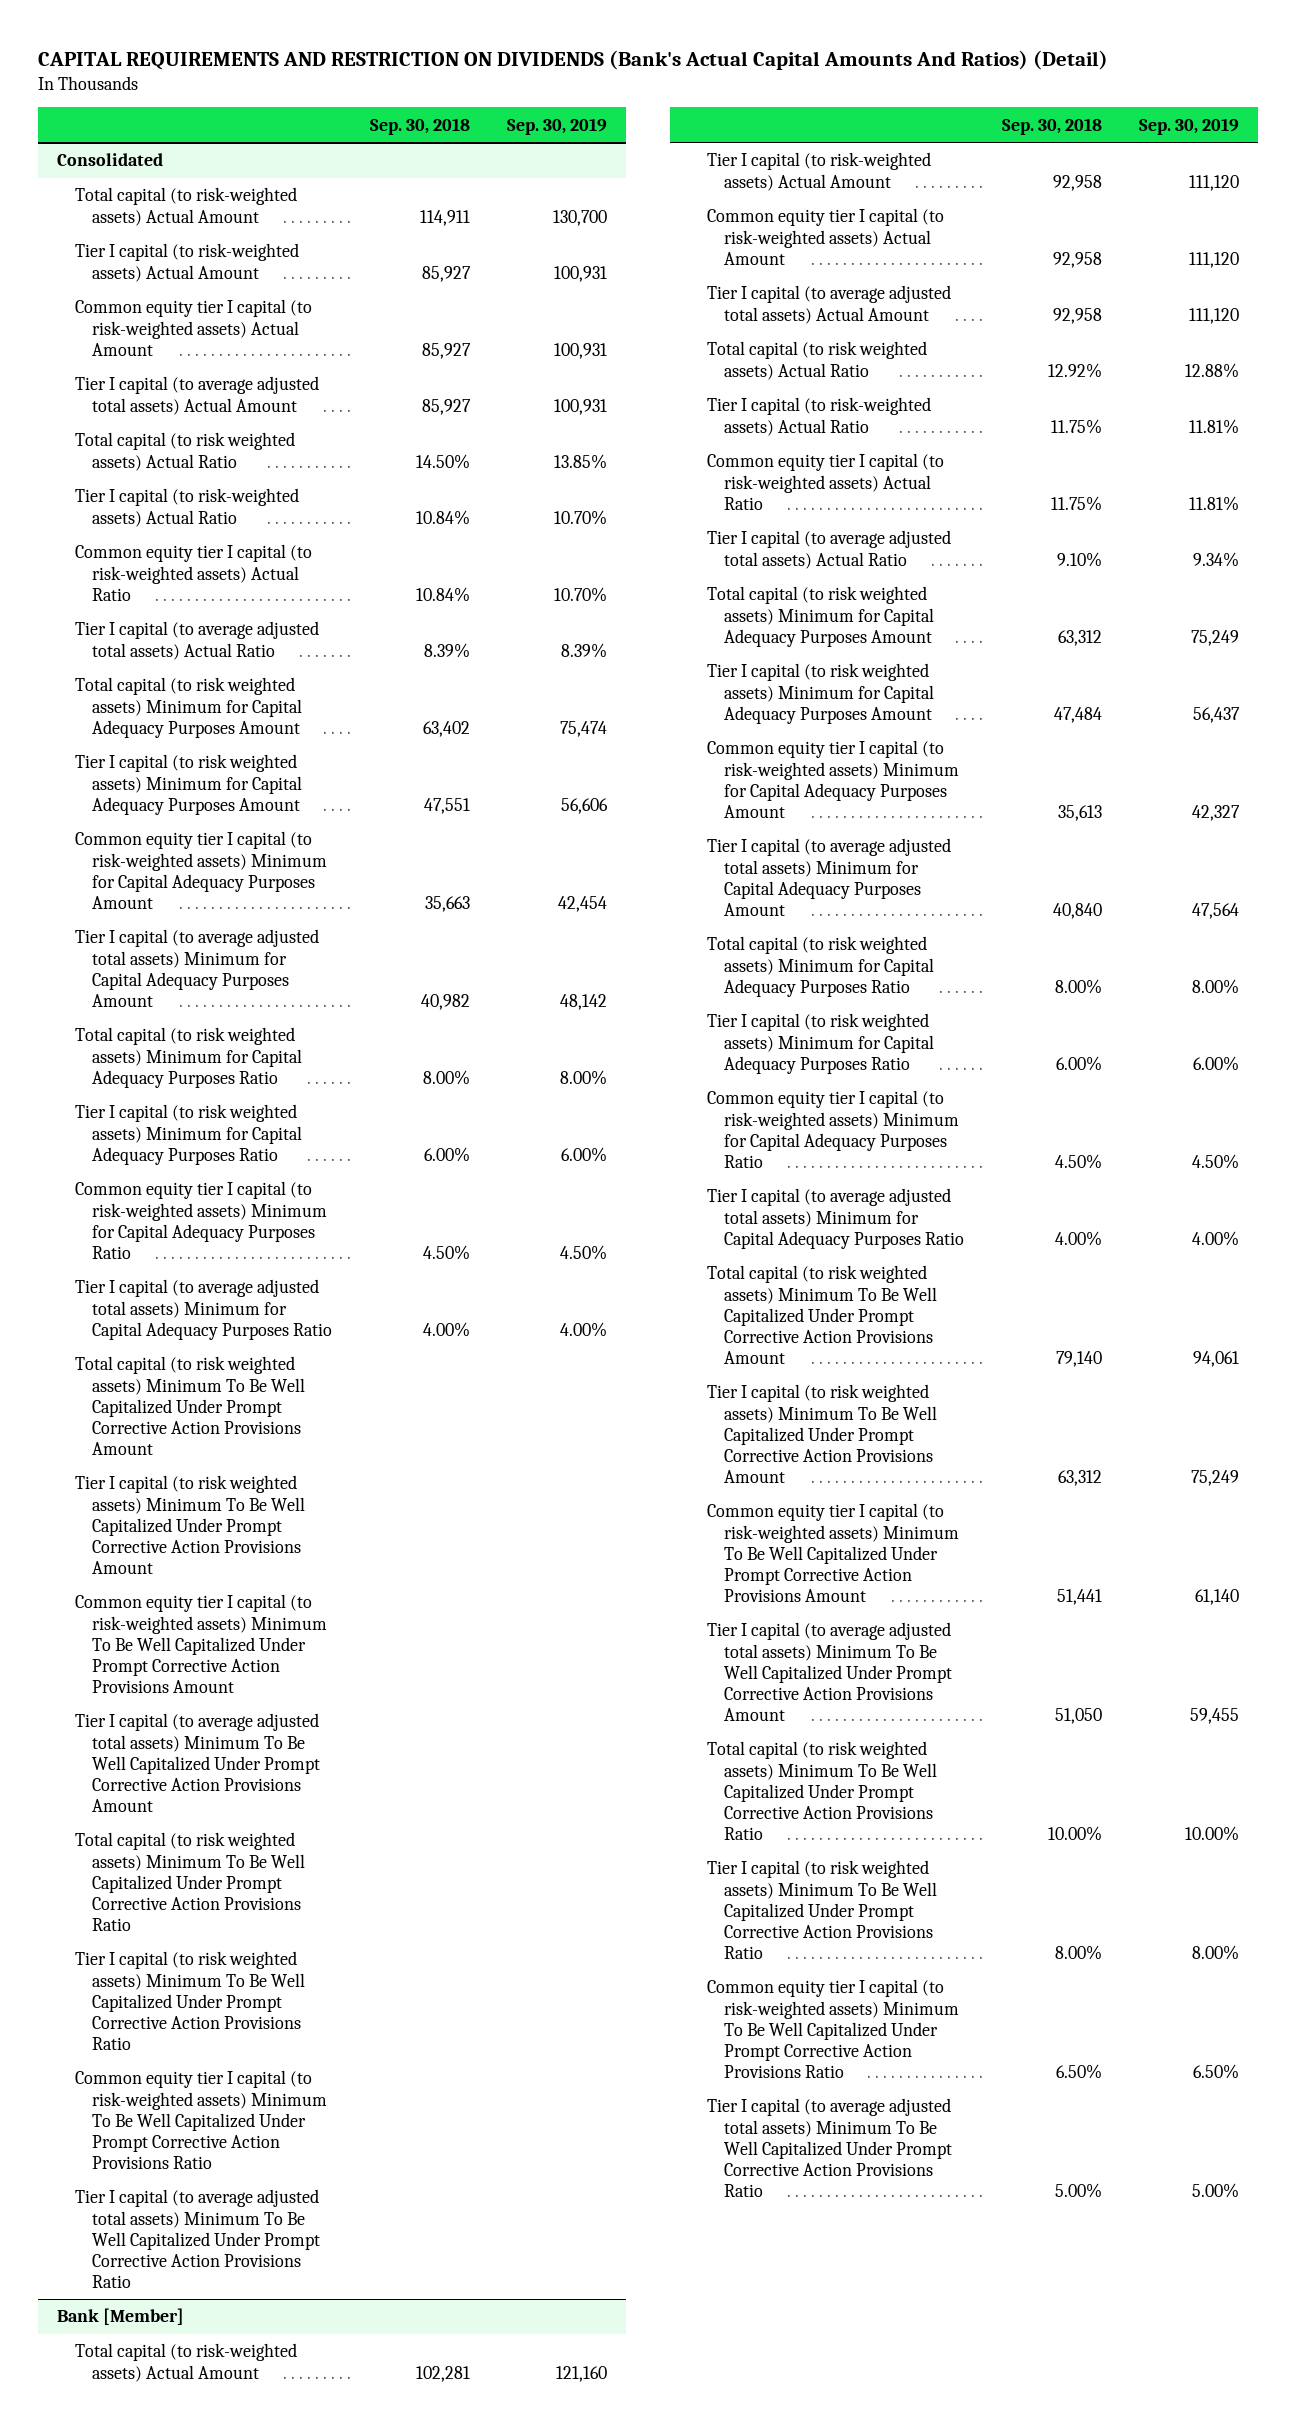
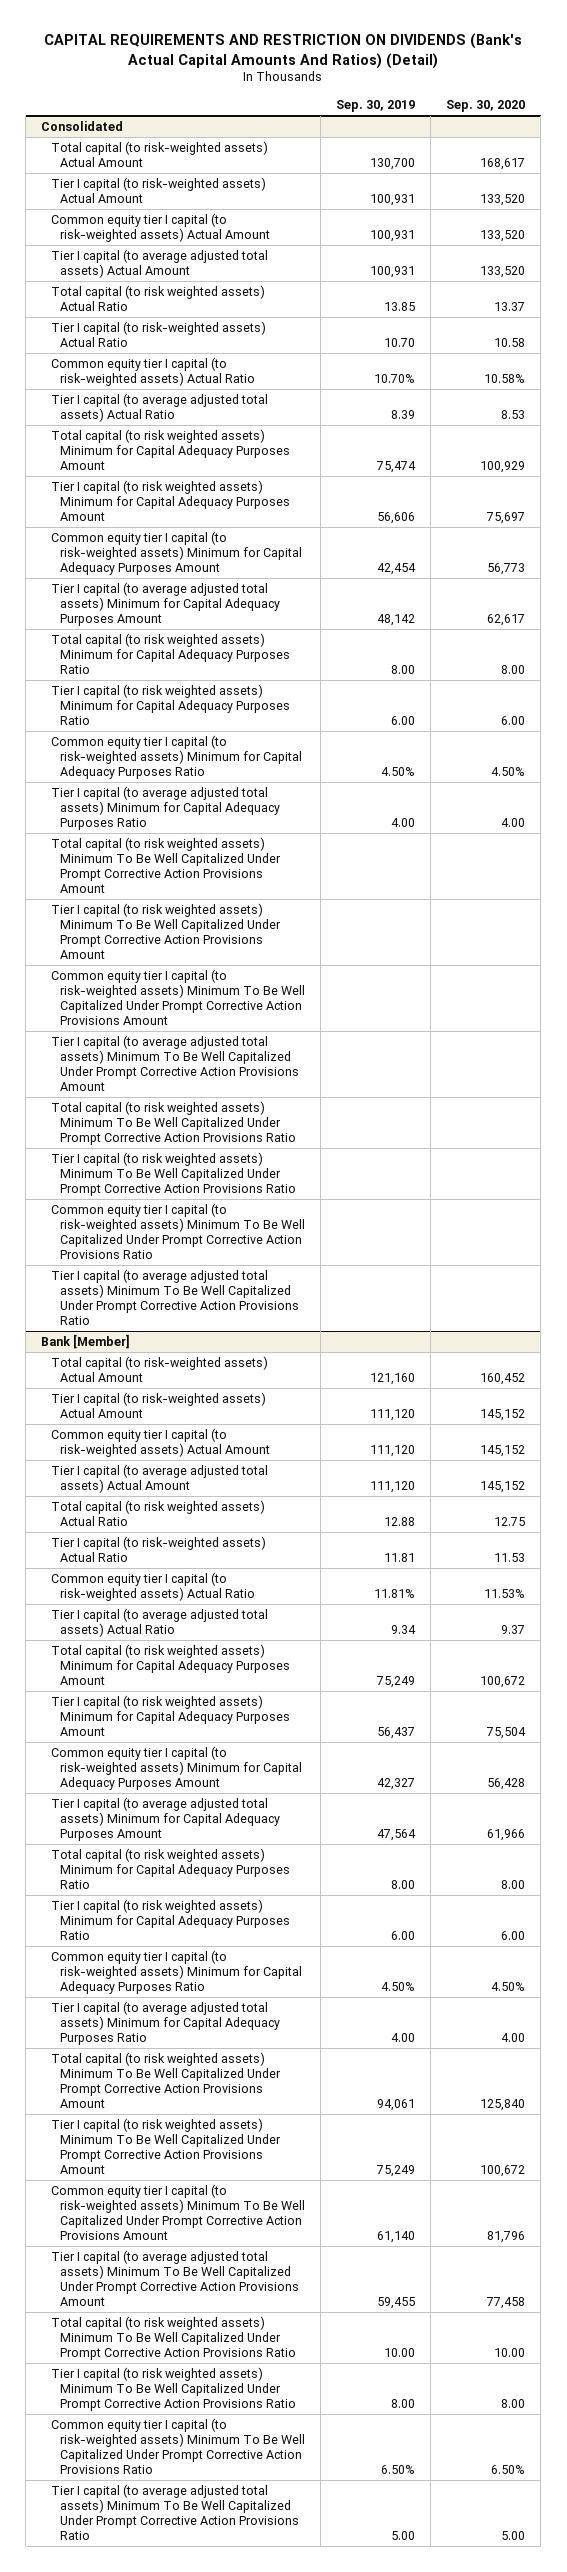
[369,117,470,135] Sep. 30, 2018 -> none
none -> [446,99,526,112] Sep. 30, 2020
[554,453,608,469] 13.85% -> [384,302,416,312] 13.85
[554,509,608,525] 10.70% -> [384,338,416,348] 10.70
[561,642,608,658] 8.39% -> [391,410,416,420] 8.39
[560,1069,608,1085] 8.00% -> [391,665,416,675] 8.00
[561,1146,608,1162] 6.00% -> [391,716,416,726] 6.00
[560,1321,608,1337] 4.00% -> [391,818,416,828] 4.00
[1185,362,1240,378] 12.88% -> [384,1517,416,1527] 12.88
[1189,418,1240,434] 11.81% -> [384,1553,416,1563] 11.81
[1193,551,1240,567] 9.34% -> [391,1625,417,1635] 9.34
[1192,978,1240,994] 8.00% -> [391,1880,416,1890] 8.00
[1193,1055,1240,1071] 6.00% -> [391,1931,416,1941] 6.00
[1192,1230,1240,1246] 4.00% -> [391,2033,416,2043] 4.00
[1185,1825,1240,1841] 10.00% -> [384,2348,416,2358] 10.00
[1192,1944,1240,1960] 8.00% -> [391,2399,416,2409] 8.00
[1192,2182,1240,2198] 5.00% -> [391,2531,416,2541] 5.00

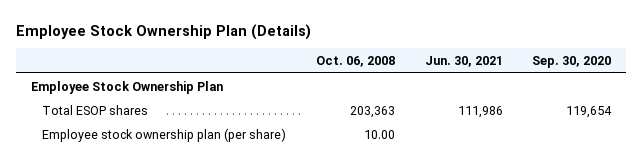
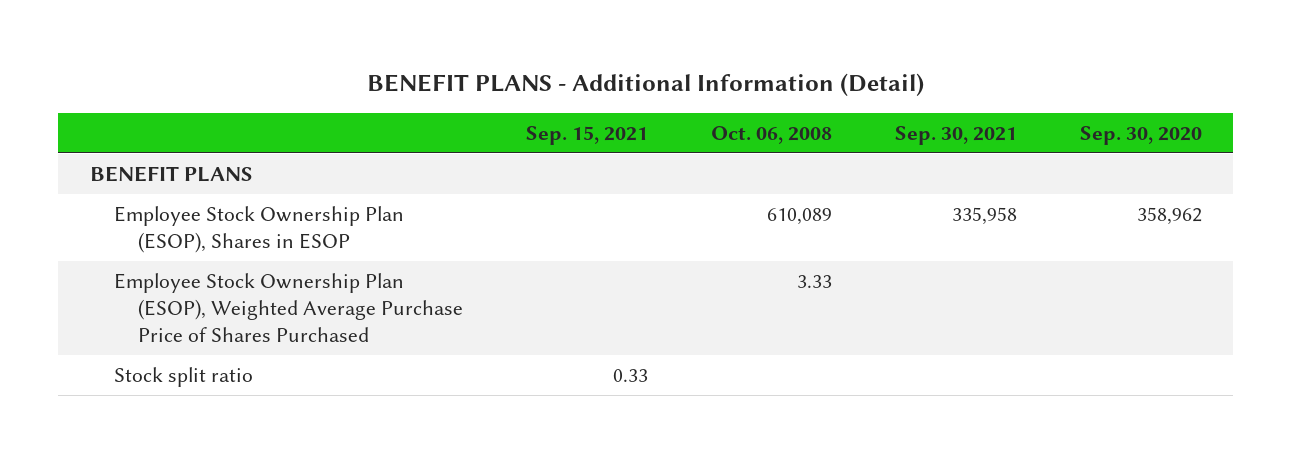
[15,23,311,40] Employee Stock Ownership Plan (Details) -> [366,73,924,97] BENEFIT PLANS - Additional Information (Detail)
[424,56,503,68] Jun. 30, 2021 -> none
none -> [526,125,649,145] Sep. 15, 2021
none -> [894,125,1017,145] Sep. 30, 2021
[30,80,223,94] Employee Stock Ownership Plan -> none
none -> [89,166,253,183] BENEFIT PLANS
[41,104,148,115] Total ESOP shares -> [113,206,404,254] Employee Stock Ownership Plan (ESOP), Shares in ESOP
[349,105,395,118] 203,363 -> [767,208,833,226] 610,089
[566,105,613,118] 119,654 -> [1136,207,1202,226] 358,962
[41,127,286,142] Employee stock ownership plan (per share) -> [113,273,464,343] Employee Stock Ownership Plan (ESOP), Weighted Average Purchase Price of Shares Purchased
[363,129,395,139] 10.00 -> [797,275,833,289] 3.33
none -> [113,367,253,388] Stock split ratio

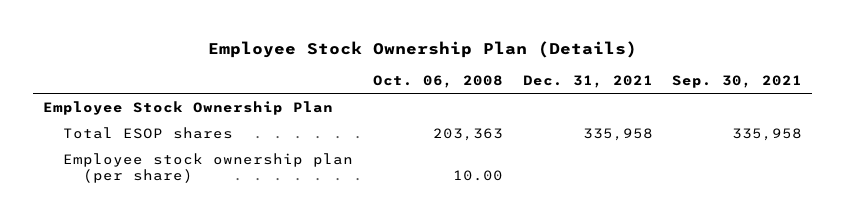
[366,73,924,97] BENEFIT PLANS - Additional Information (Detail) -> [207,41,637,59] Employee Stock Ownership Plan (Details)
[526,125,649,145] Sep. 15, 2021 -> none
[1079,125,1202,145] Sep. 30, 2020 -> none
none -> [522,75,653,89] Dec. 31, 2021
[89,166,253,183] BENEFIT PLANS -> none
[113,367,253,388] Stock split ratio -> none
none -> [42,100,333,115] Employee Stock Ownership Plan
[113,206,404,254] Employee Stock Ownership Plan (ESOP), Shares in ESOP -> [63,126,234,139] Total ESOP shares
[767,208,833,226] 610,089 -> [432,127,503,141] 203,363
[113,273,464,343] Employee Stock Ownership Plan (ESOP), Weighted Average Purchase Price of Shares Purchased -> [63,152,354,184] Employee stock ownership plan (per share)
[797,275,833,289] 3.33 -> [452,170,503,182] 10.00

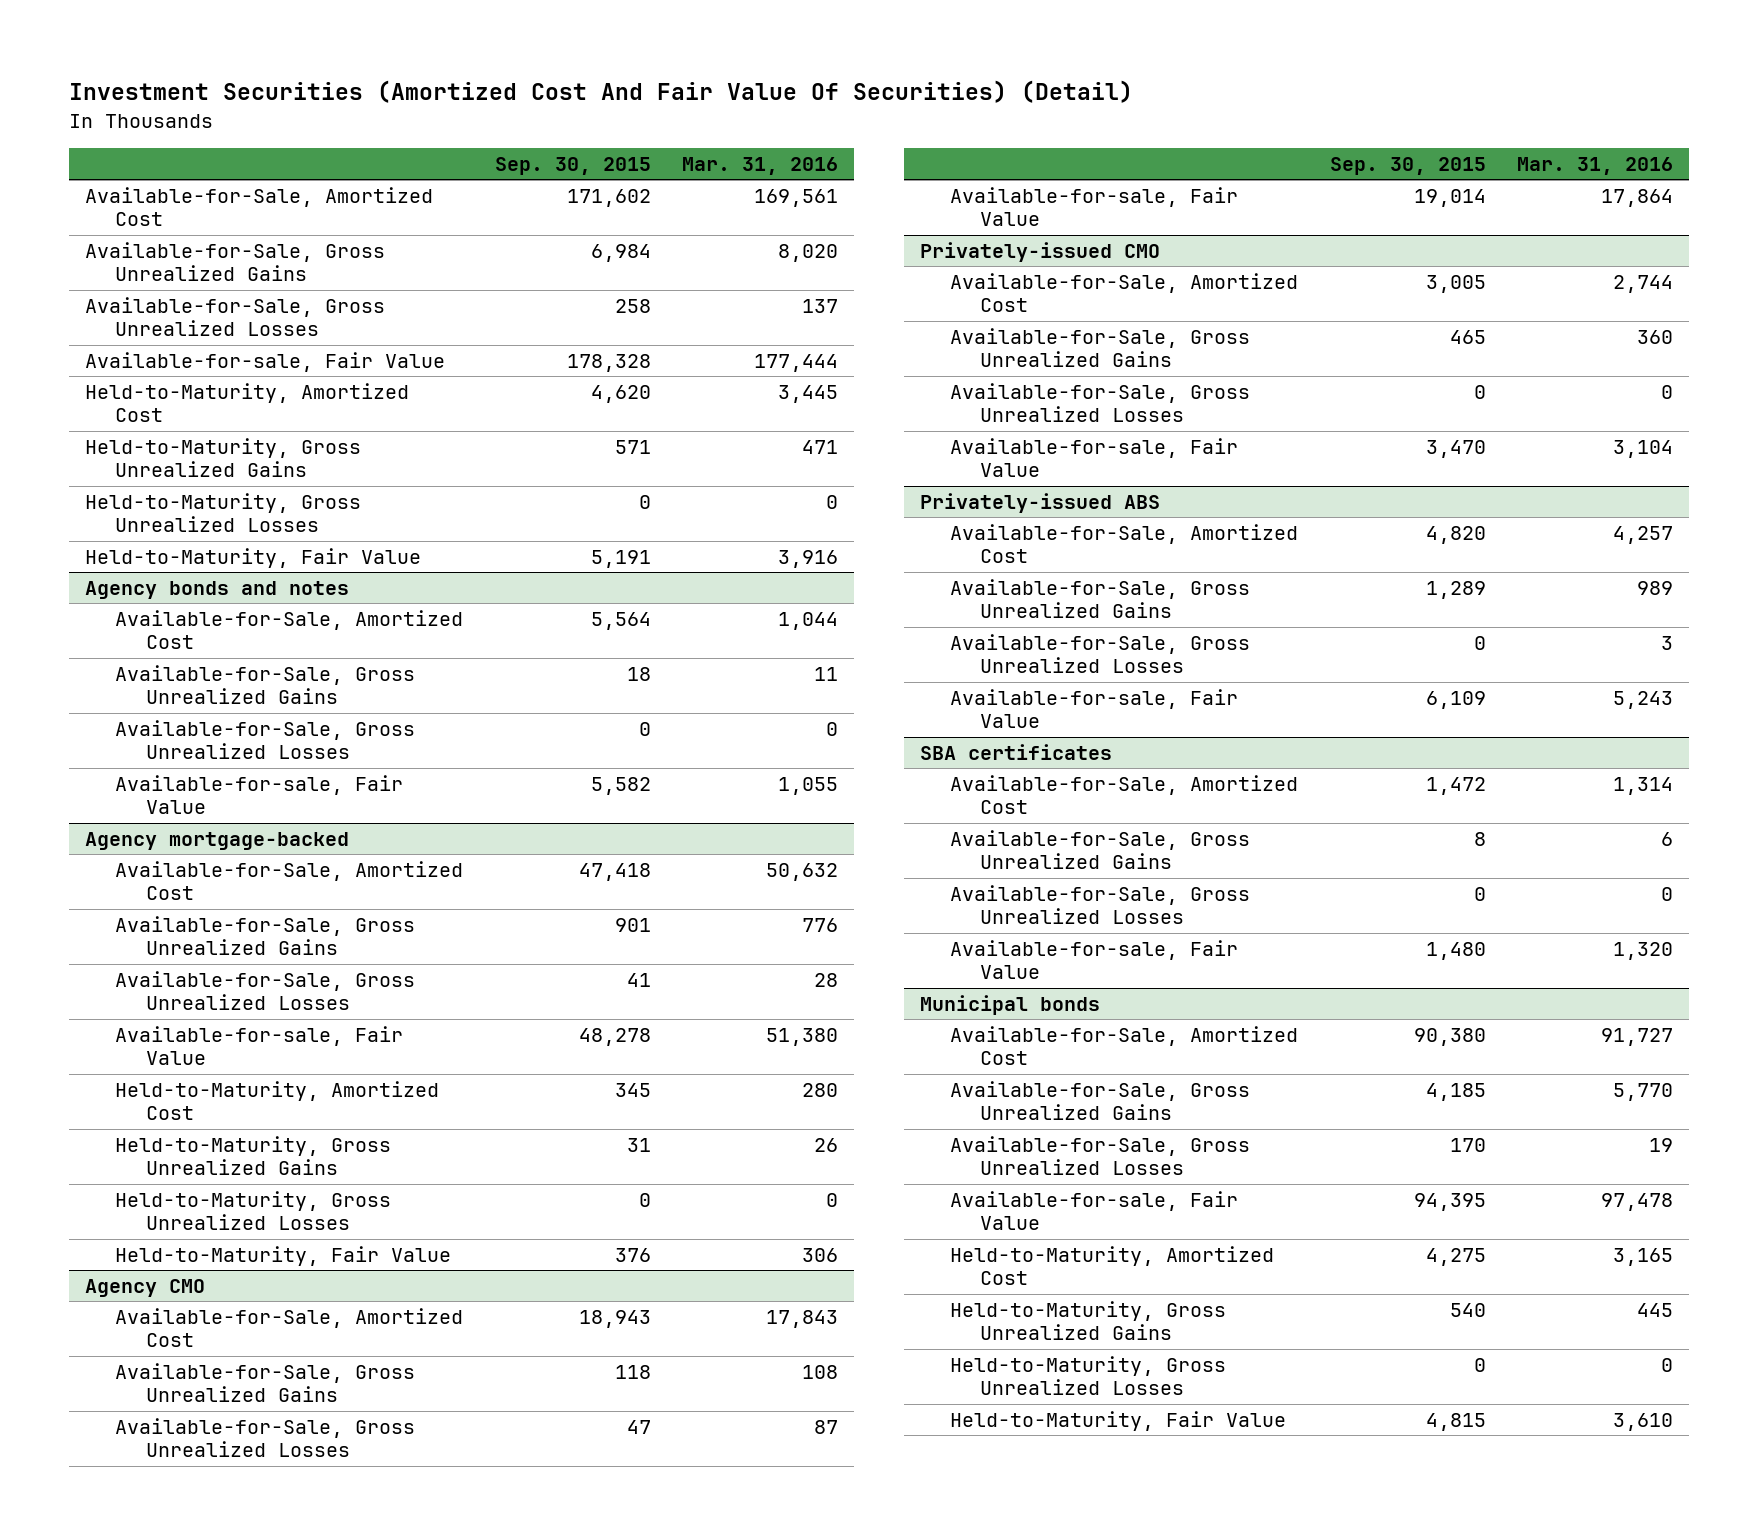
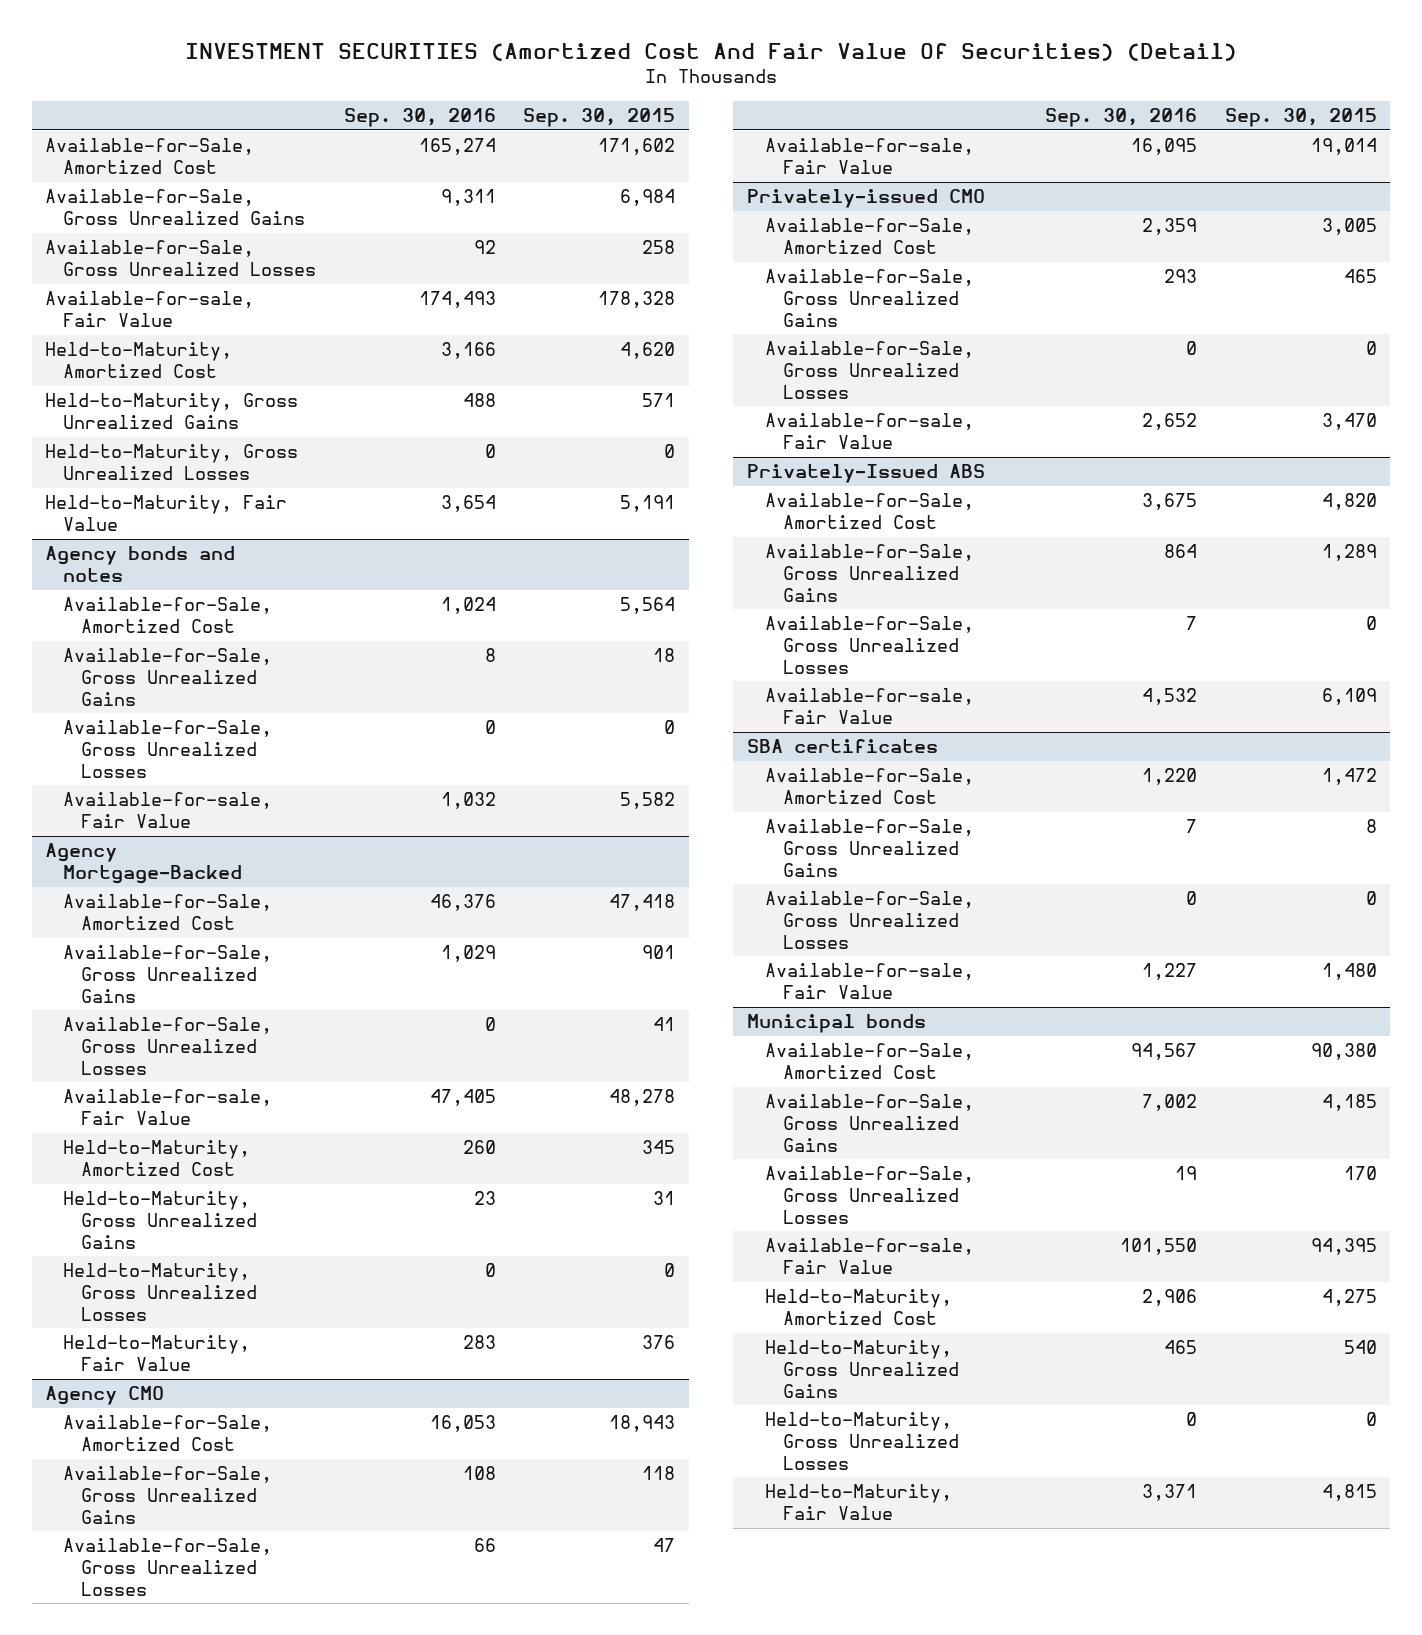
[69,80,1134,104] Investment Securities (Amortized Cost And Fair Value Of Securities) (Detail) -> [184,43,1237,62] INVESTMENT SECURITIES (Amortized Cost And Fair Value Of Securities) (Detail)
[682,156,839,175] Mar. 31, 2016 -> none
none -> [343,108,496,128] Sep. 30, 2016
[85,832,350,851] Agency mortgage-backed -> [45,843,243,885] Agency Mortgage-Backed
[919,493,1160,514] Privately-issued ABS -> [746,464,985,484] Privately-Issued ABS

